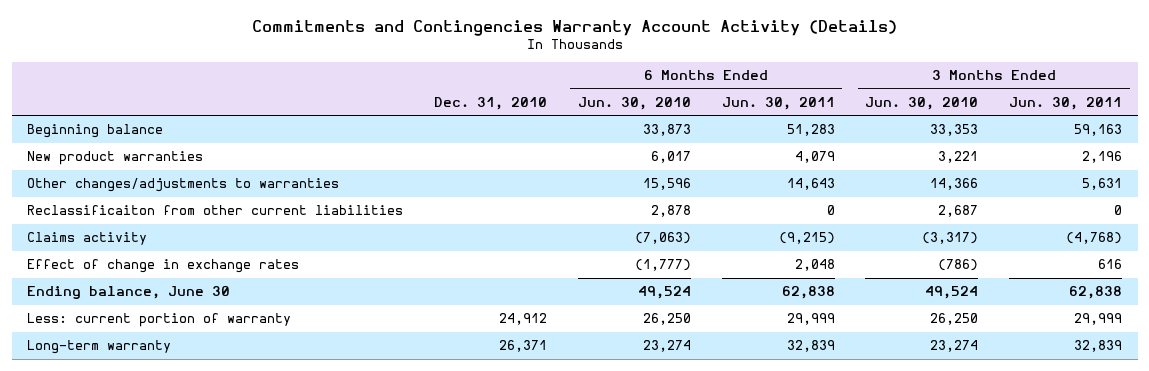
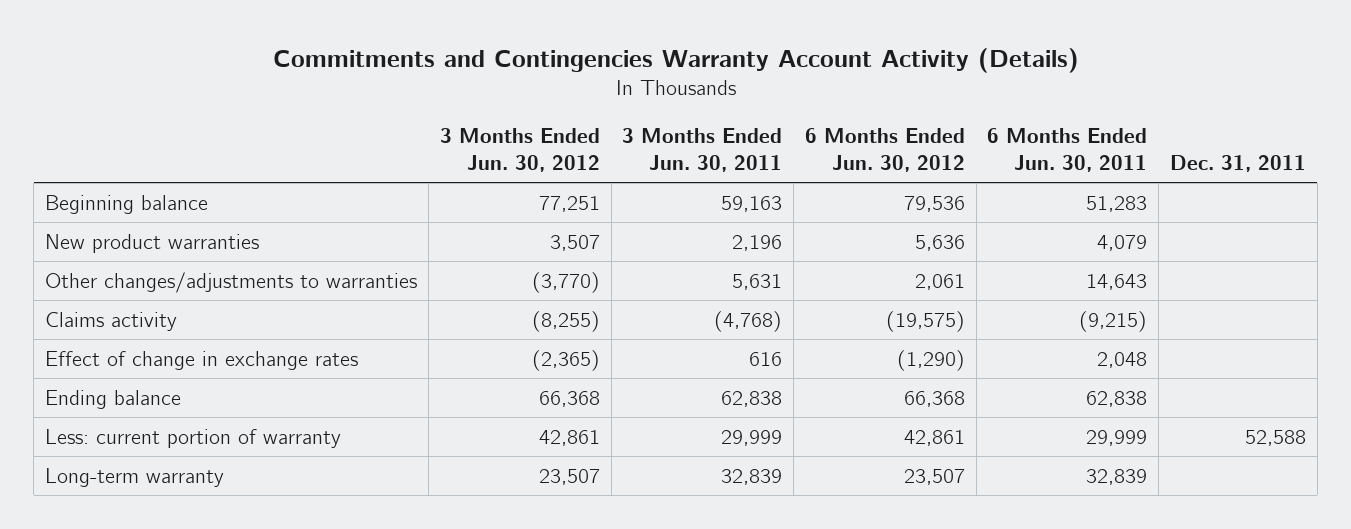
[433,96,547,110] Dec. 31, 2010 -> none
[577,96,691,110] Jun. 30, 2010 -> none
[865,96,979,110] Jun. 30, 2010 -> none
none -> [439,128,600,172] 3 Months Ended Jun. 30, 2012
none -> [804,128,965,172] 6 Months Ended Jun. 30, 2012
none -> [1170,154,1307,172] Dec. 31, 2011
[27,205,404,216] Reclassificaiton from other current liabilities -> none
[27,286,231,300] Ending balance, June 30 -> [45,389,182,409] Ending balance

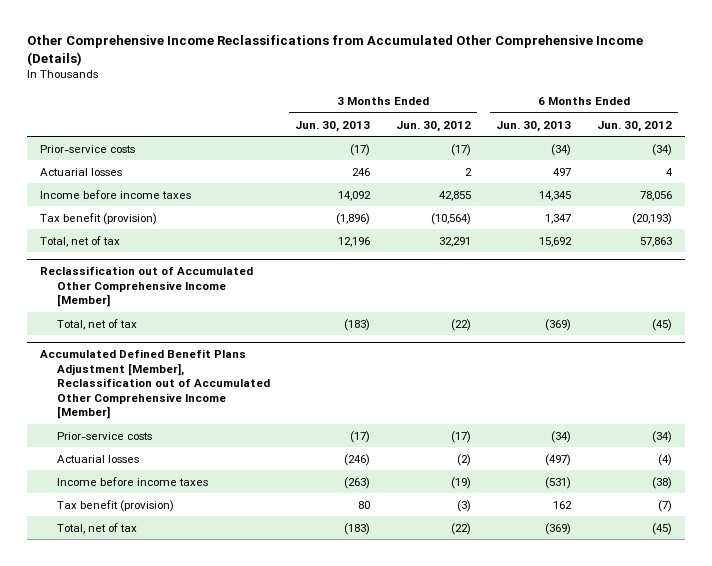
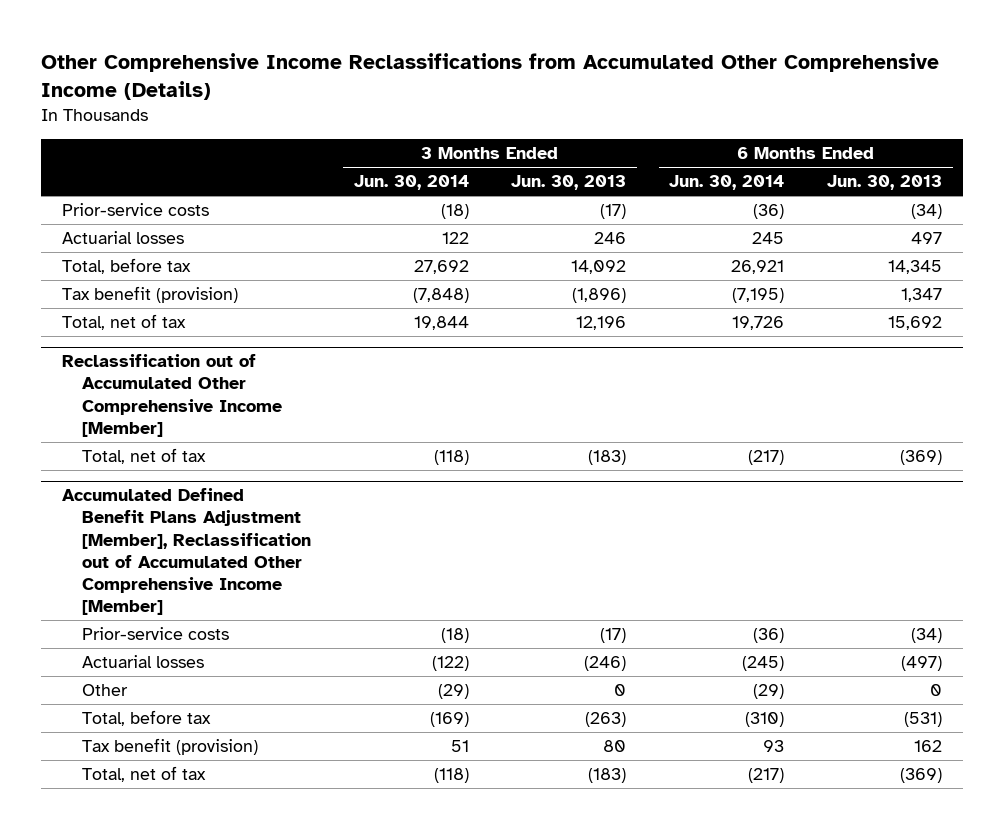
[395,120,471,132] Jun. 30, 2012 -> none
[596,120,672,132] Jun. 30, 2012 -> none
none -> [353,175,469,191] Jun. 30, 2014
none -> [669,175,785,191] Jun. 30, 2014
[39,189,191,199] Income before income taxes -> [62,258,192,275] Total, before tax
none -> [81,684,128,697] Other
[56,476,208,486] Income before income taxes -> [81,710,211,727] Total, before tax

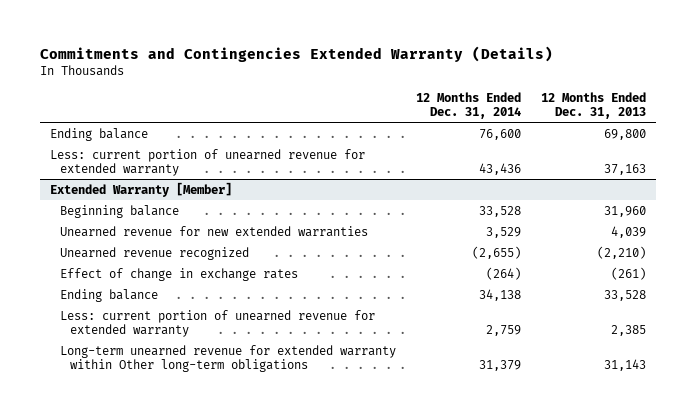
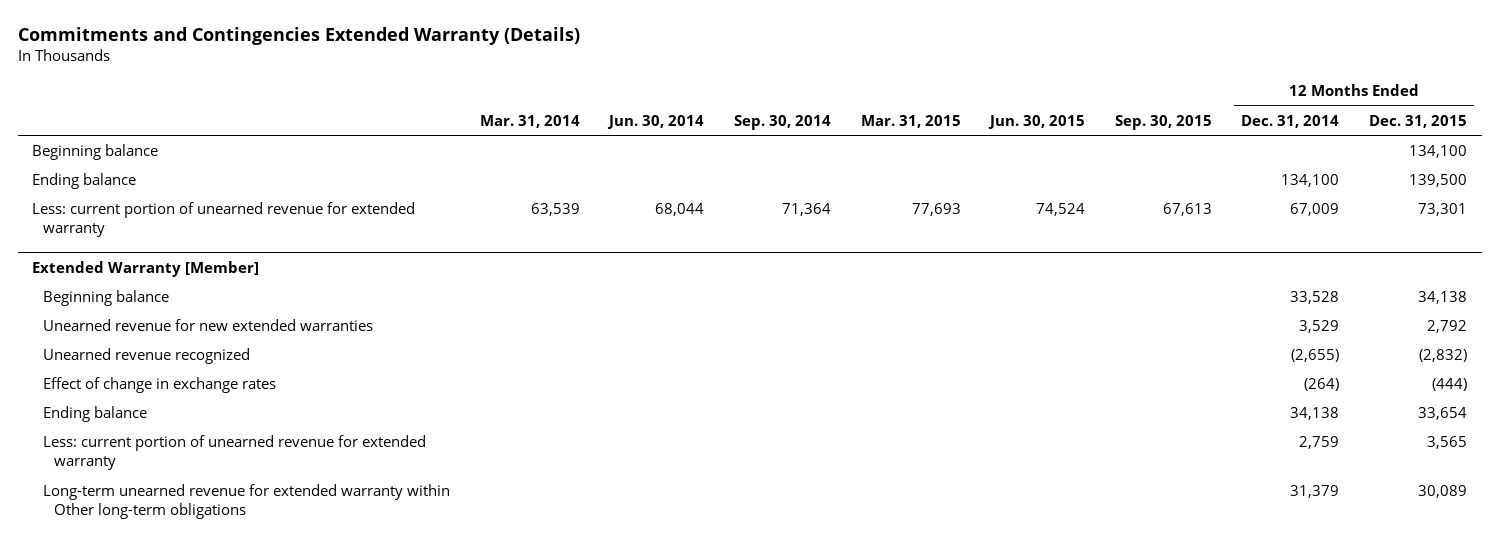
[541,91,647,120] 12 Months Ended Dec. 31, 2013 -> none
none -> [479,114,580,128] Mar. 31, 2014
none -> [607,114,705,129] Jun. 30, 2014
none -> [733,114,831,130] Sep. 30, 2014
none -> [860,114,961,128] Mar. 31, 2015
none -> [988,114,1086,129] Jun. 30, 2015
none -> [1114,114,1212,130] Sep. 30, 2015
none -> [1368,114,1467,128] Dec. 31, 2015
none -> [32,144,159,161] Beginning balance
[479,128,522,140] 76,600 -> [1281,174,1340,188] 134,100
[479,162,522,175] 43,436 -> [1290,203,1340,217] 67,009

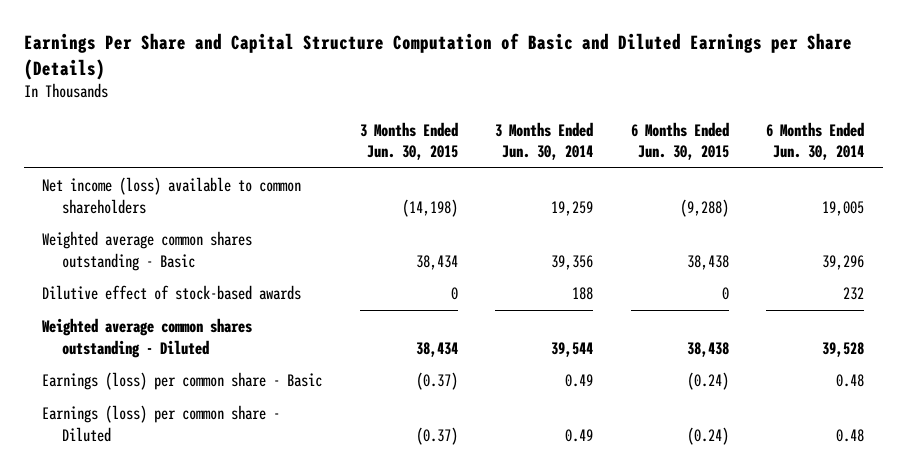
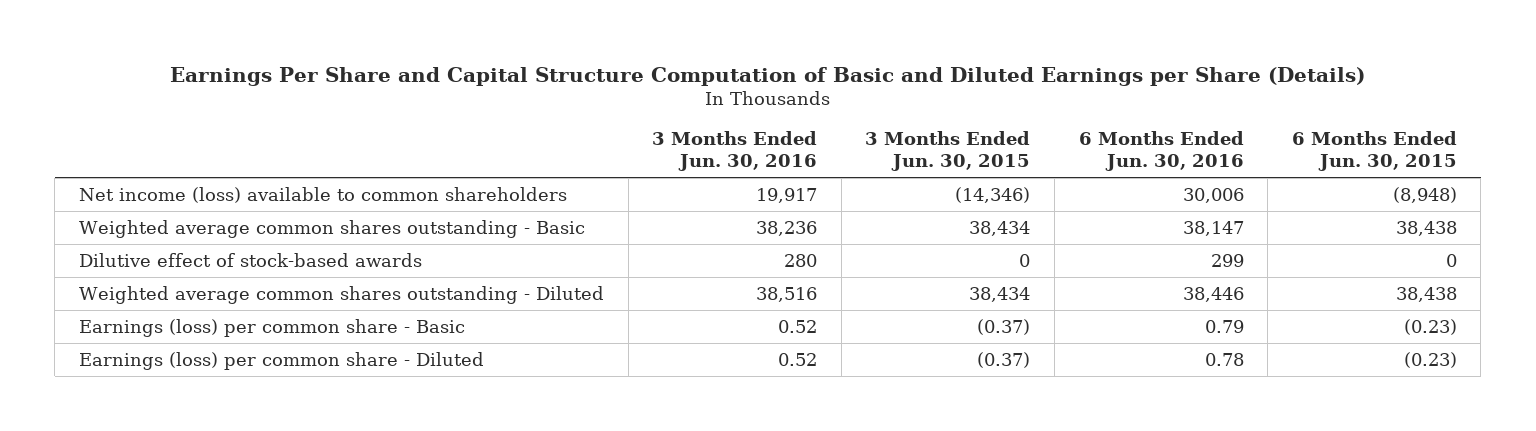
[495,121,594,160] 3 Months Ended Jun. 30, 2014 -> none
[766,121,865,160] 6 Months Ended Jun. 30, 2014 -> none
none -> [652,131,818,172] 3 Months Ended Jun. 30, 2016
none -> [1078,131,1244,172] 6 Months Ended Jun. 30, 2016
[401,198,458,217] (14,198) -> [955,186,1031,203] (14,346)
[679,198,729,217] (9,288) -> [1392,186,1457,203] (8,948)
[686,372,729,391] (0.24) -> [1403,318,1457,335] (0.23)
[686,426,729,445] (0.24) -> [1403,351,1457,368] (0.23)

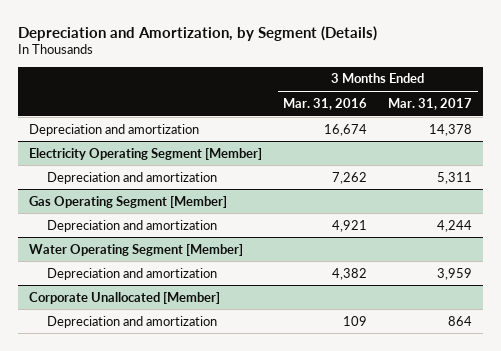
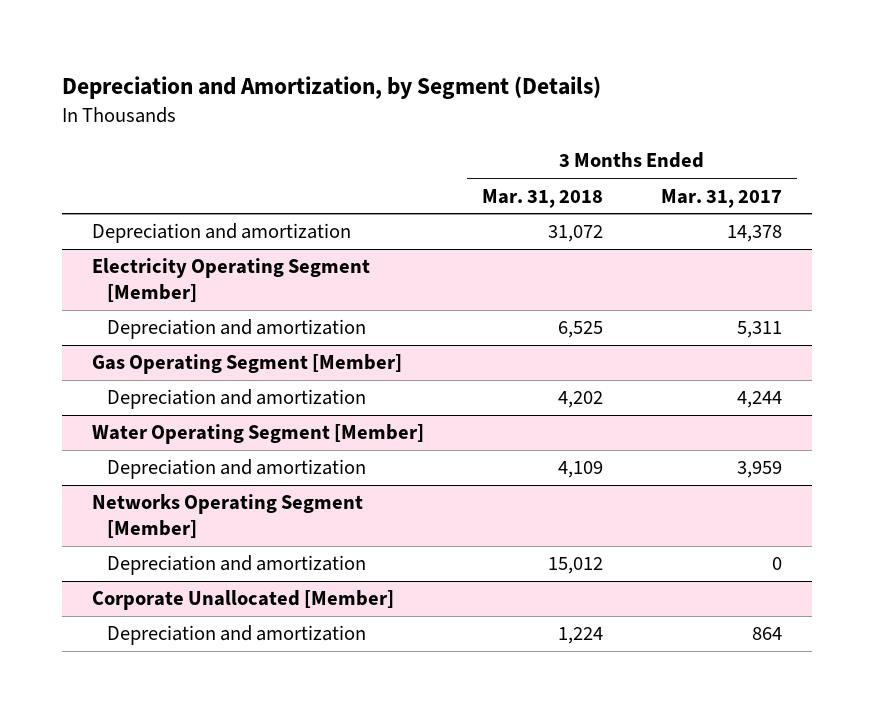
[283,97,368,110] Mar. 31, 2016 -> none
none -> [482,188,604,208] Mar. 31, 2018
none -> [91,494,363,539] Networks Operating Segment [Member]
none -> [106,555,366,576] Depreciation and amortization

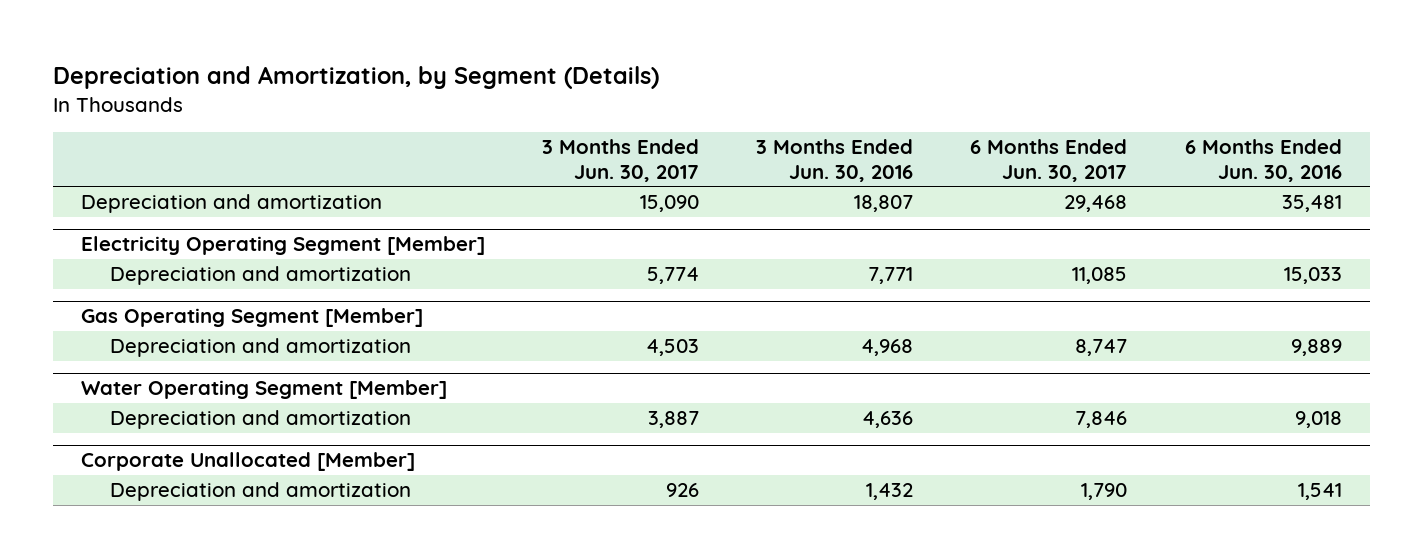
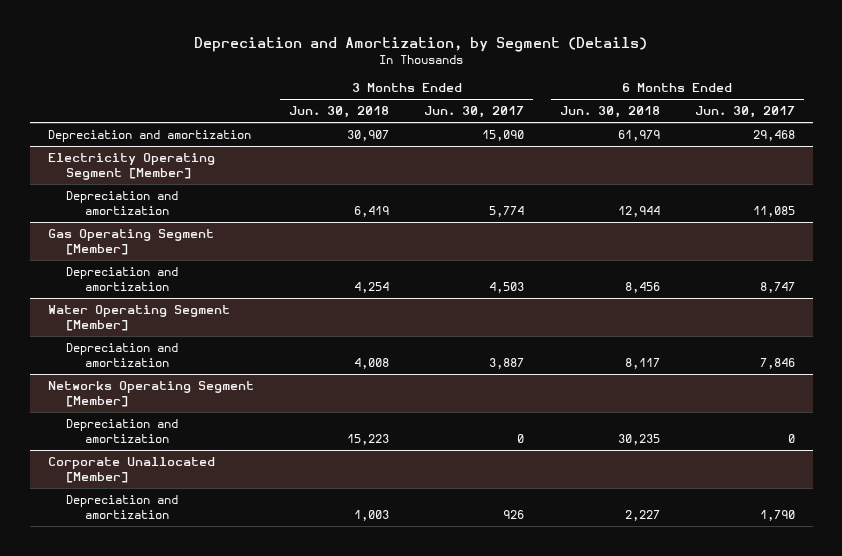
[756,139,914,182] 3 Months Ended Jun. 30, 2016 -> none
[1184,139,1342,182] 6 Months Ended Jun. 30, 2016 -> none
none -> [288,106,389,119] Jun. 30, 2018
none -> [559,106,660,119] Jun. 30, 2018
none -> [47,381,254,408] Networks Operating Segment [Member]
none -> [66,419,179,444] Depreciation and amortization

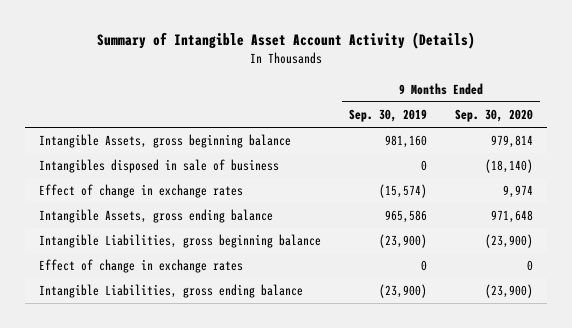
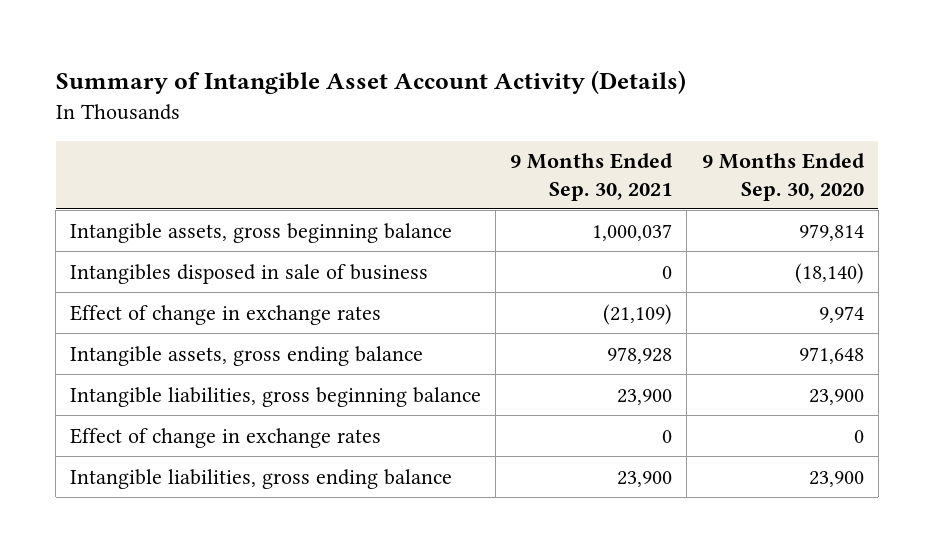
[348,108,427,122] Sep. 30, 2019 -> none
none -> [510,153,674,201] 9 Months Ended Sep. 30, 2021
[39,134,292,149] Intangible Assets, gross beginning balance -> [70,222,453,243] Intangible assets, gross beginning balance
[39,209,274,224] Intangible Assets, gross ending balance -> [70,345,424,366] Intangible assets, gross ending balance
[39,234,322,249] Intangible Liabilities, gross beginning balance -> [70,386,482,407] Intangible liabilities, gross beginning balance
[484,234,533,249] (23,900) -> [808,388,864,405] 23,900
[39,284,304,299] Intangible Liabilities, gross ending balance -> [70,468,453,489] Intangible liabilities, gross ending balance
[484,284,533,299] (23,900) -> [808,470,864,487] 23,900

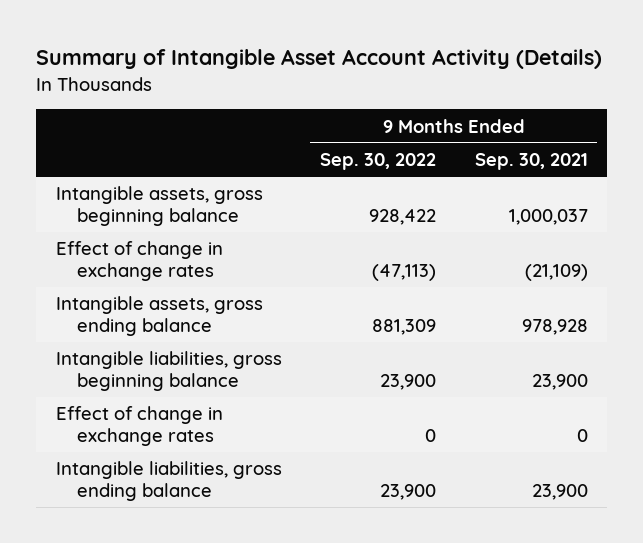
[701,153,865,201] 9 Months Ended Sep. 30, 2020 -> none
none -> [320,153,437,171] Sep. 30, 2022
[70,263,429,284] Intangibles disposed in sale of business -> none

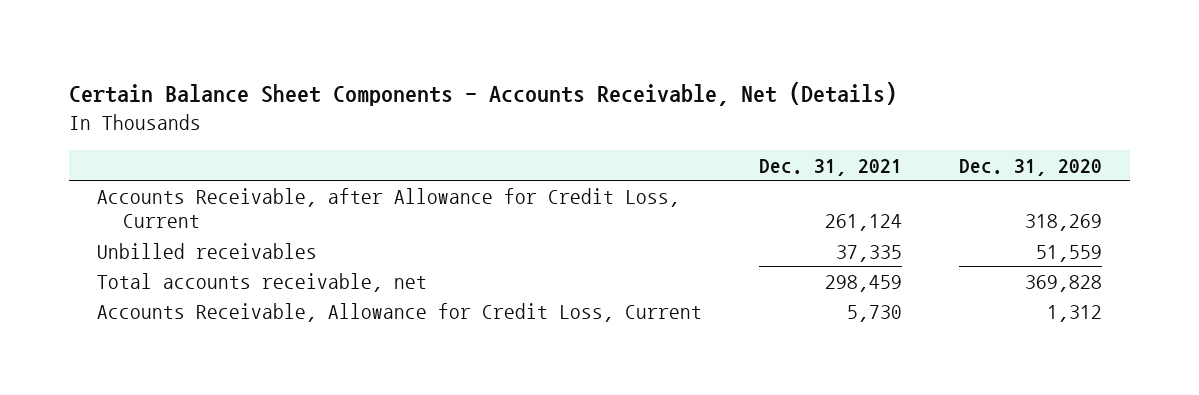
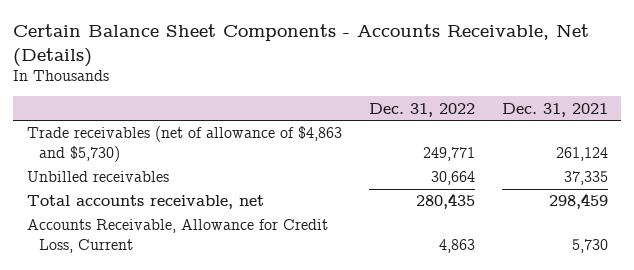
[958,158,1102,176] Dec. 31, 2020 -> none
none -> [368,102,475,117] Dec. 31, 2022
[97,187,681,229] Accounts Receivable, after Allowance for Credit Loss, Current -> [26,126,342,162] Trade receivables (net of allowance of $4,863 and $5,730)

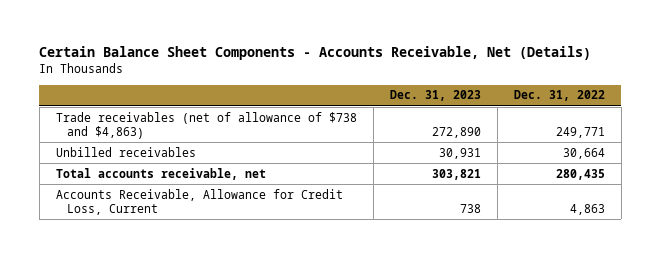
[501,102,608,117] Dec. 31, 2021 -> none
none -> [389,90,481,102] Dec. 31, 2023
[26,126,342,162] Trade receivables (net of allowance of $4,863 and $5,730) -> [55,111,357,139] Trade receivables (net of allowance of $738 and $4,863)

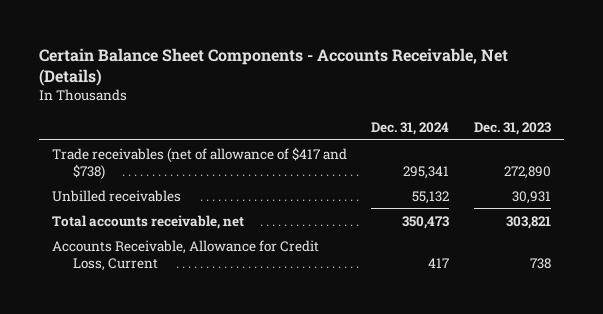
[513,90,605,102] Dec. 31, 2022 -> none
none -> [371,121,450,135] Dec. 31, 2024
[55,111,357,139] Trade receivables (net of allowance of $738 and $4,863) -> [51,146,347,180] Trade receivables (net of allowance of $417 and $738)

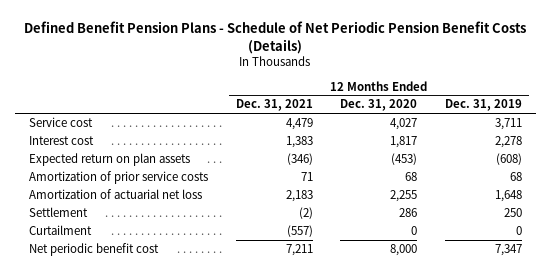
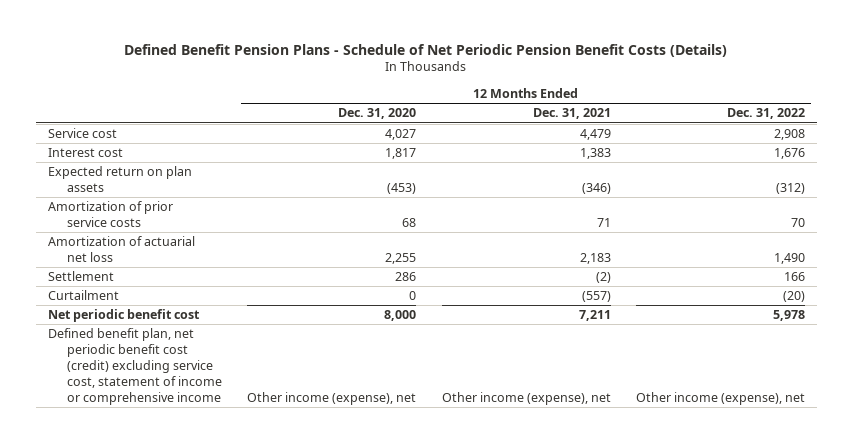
[444,99,522,112] Dec. 31, 2019 -> none
none -> [726,108,805,120] Dec. 31, 2022
none -> [48,328,223,405] Defined benefit plan, net periodic benefit cost (credit) excluding service cost, statement of income or comprehensive income

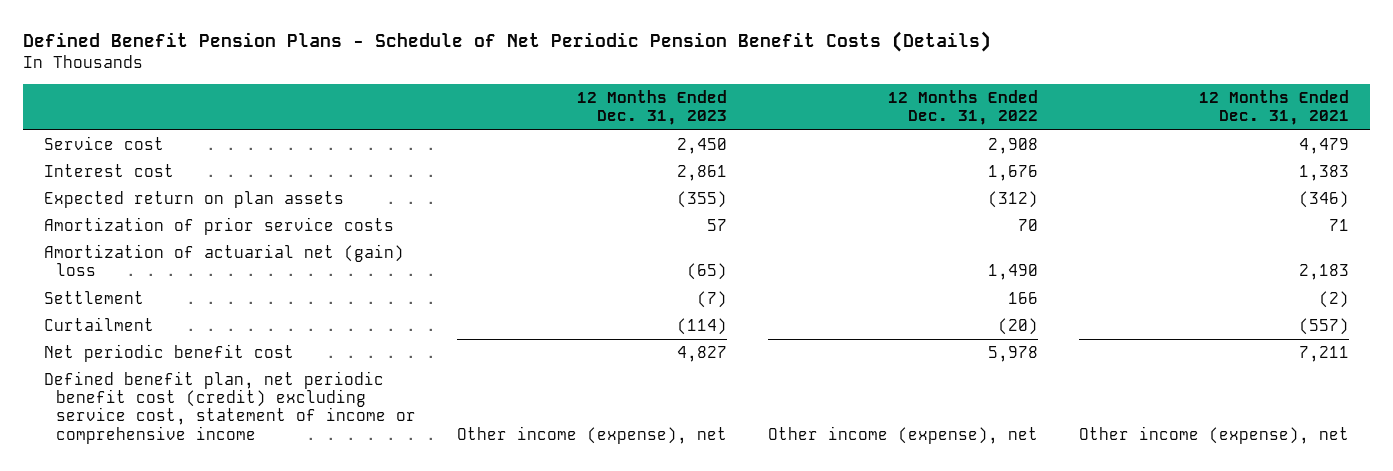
[338,108,417,120] Dec. 31, 2020 -> none
none -> [576,90,727,126] 12 Months Ended Dec. 31, 2023
[48,236,196,263] Amortization of actuarial net loss -> [43,244,404,277] Amortization of actuarial net (gain) loss

